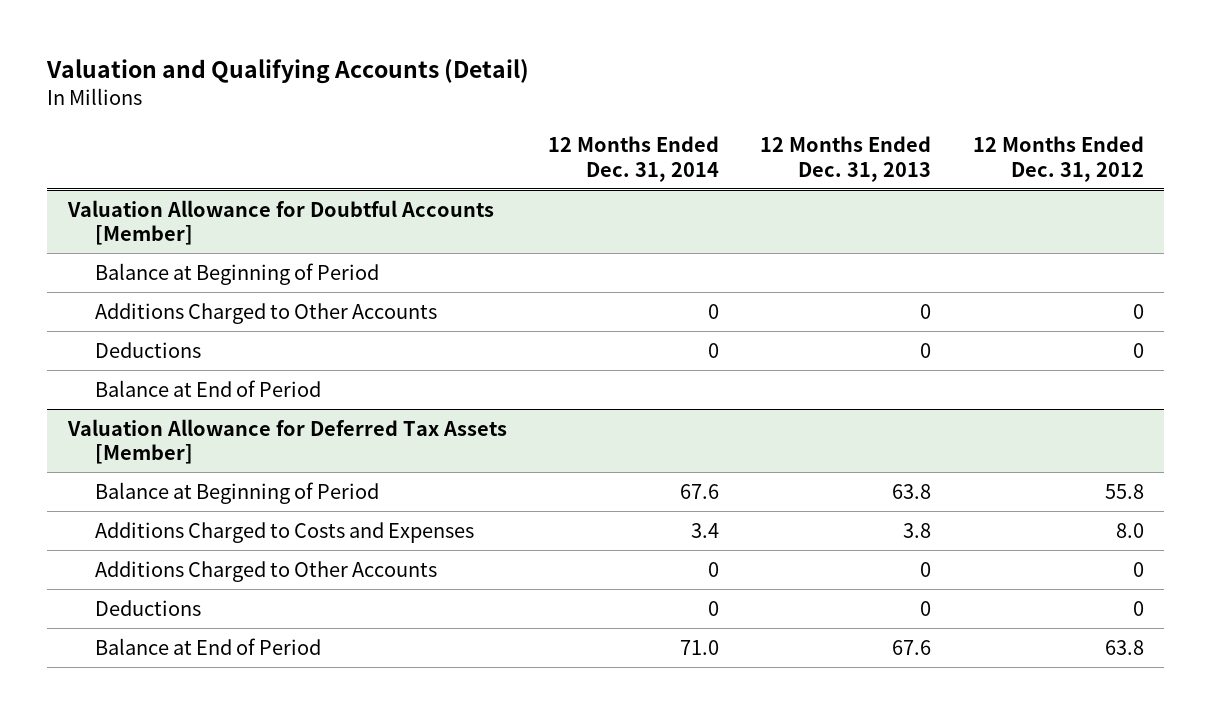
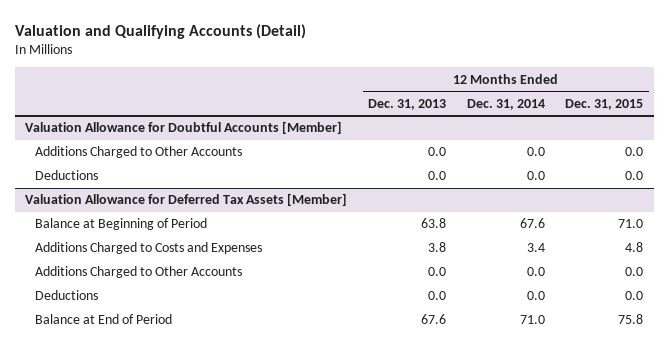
[972,136,1144,182] 12 Months Ended Dec. 31, 2012 -> none
none -> [565,98,644,110] Dec. 31, 2015
[94,262,379,285] Balance at Beginning of Period -> none
[94,379,321,397] Balance at End of Period -> none
[707,303,719,319] 0 -> [526,147,545,157] 0.0
[920,303,932,319] 0 -> [428,147,447,157] 0.0
[707,342,719,358] 0 -> [526,171,545,181] 0.0
[920,342,932,358] 0 -> [428,171,447,181] 0.0
[707,561,719,577] 0 -> [526,267,545,277] 0.0
[920,561,932,577] 0 -> [428,267,447,277] 0.0
[707,600,719,616] 0 -> [526,291,545,301] 0.0
[920,600,932,616] 0 -> [428,291,447,301] 0.0

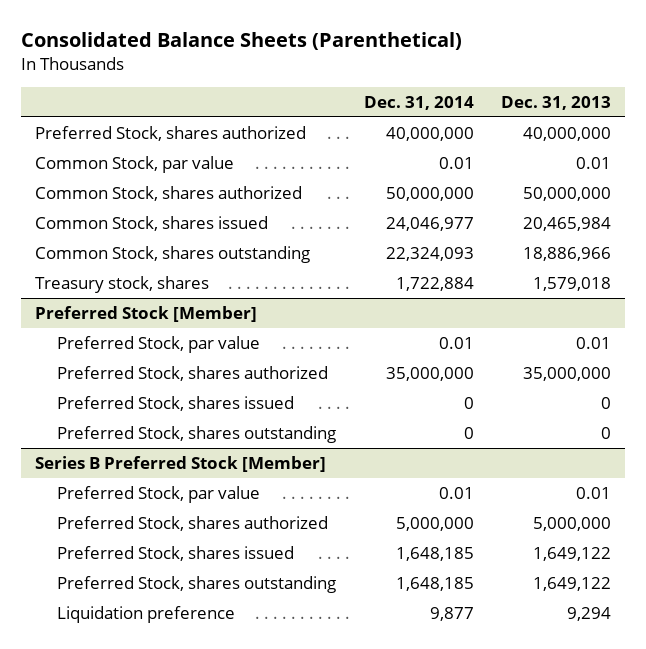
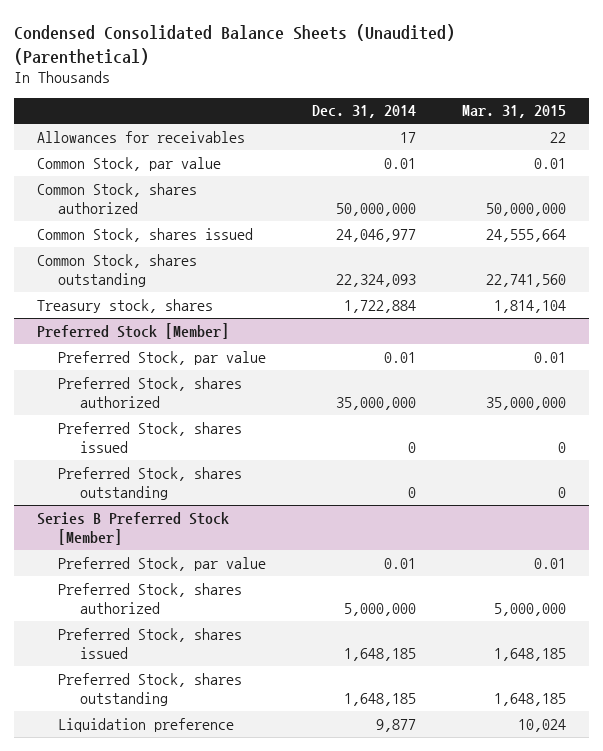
[21,32,463,51] Consolidated Balance Sheets (Parenthetical) -> [13,23,455,65] Condensed Consolidated Balance Sheets (Unaudited) (Parenthetical)
[501,95,612,110] Dec. 31, 2013 -> none
none -> [462,105,567,119] Mar. 31, 2015
[34,125,306,141] Preferred Stock, shares authorized -> none
none -> [36,130,245,143] Allowances for receivables

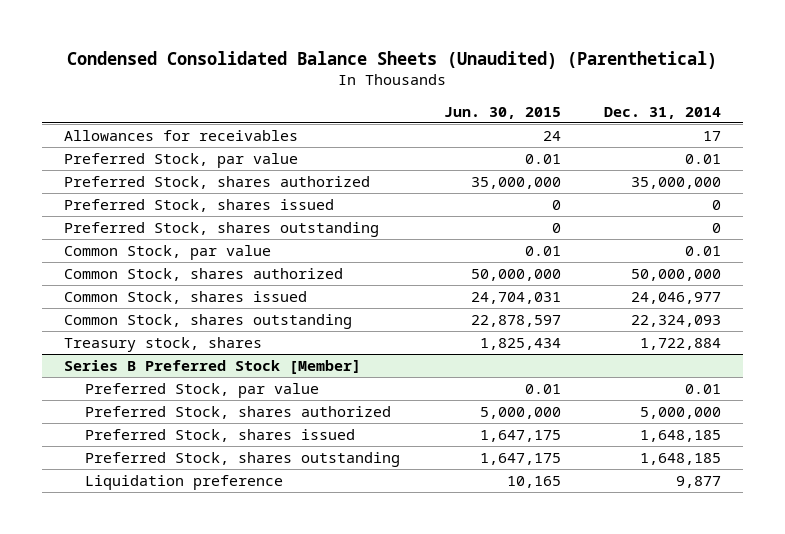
[462,105,567,119] Mar. 31, 2015 -> none
none -> [443,106,561,119] Jun. 30, 2015
none -> [63,152,298,168] Preferred Stock, par value
none -> [63,175,370,189] Preferred Stock, shares authorized
none -> [63,198,334,212] Preferred Stock, shares issued
none -> [63,221,379,237] Preferred Stock, shares outstanding
[36,322,229,339] Preferred Stock [Member] -> none
[58,350,267,365] Preferred Stock, par value -> none
[58,376,243,408] Preferred Stock, shares authorized -> none
[58,421,243,453] Preferred Stock, shares issued -> none
[58,466,243,500] Preferred Stock, shares outstanding -> none

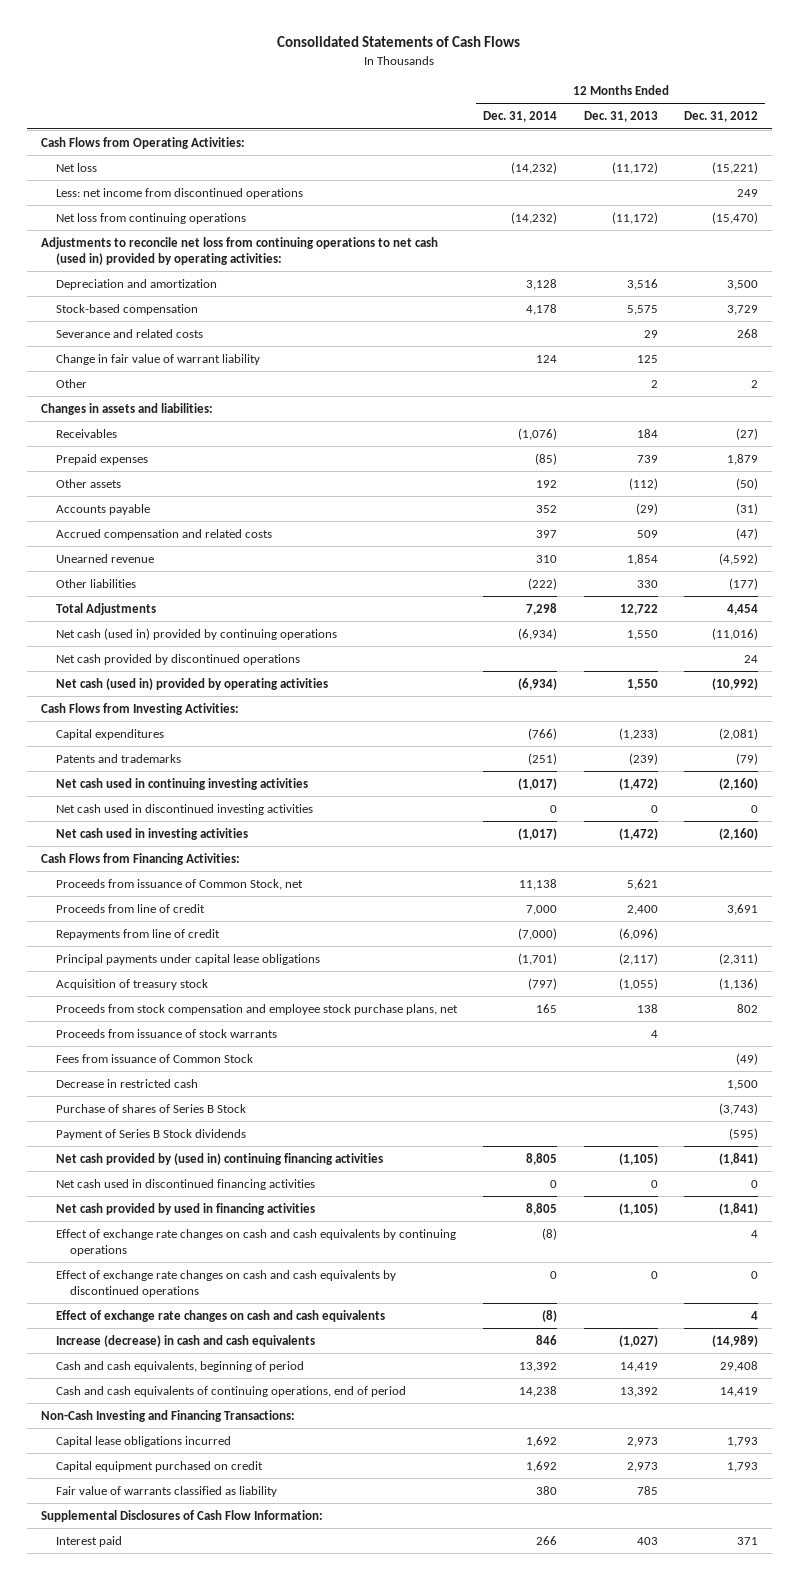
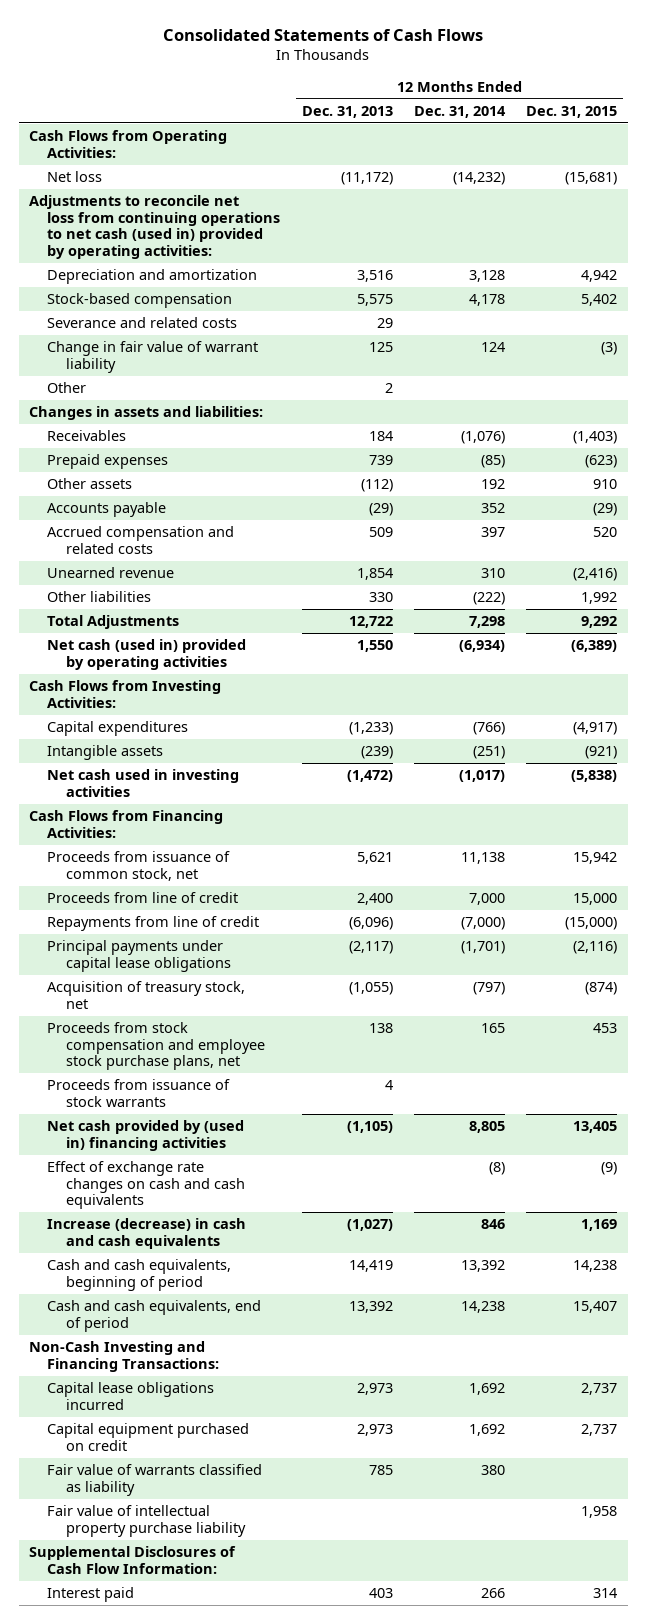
[684,110,759,122] Dec. 31, 2012 -> none
none -> [526,105,618,118] Dec. 31, 2015
[55,187,303,199] Less: net income from discontinued operations -> none
[55,212,246,224] Net loss from continuing operations -> none
[55,627,337,640] Net cash (used in) provided by continuing operations -> none
[55,653,300,665] Net cash provided by discontinued operations -> none
[55,777,308,790] Net cash used in continuing investing activities -> none
[55,803,313,815] Net cash used in discontinued investing activities -> none
[55,753,181,763] Patents and trademarks -> [47,745,164,761] Intangible assets
[55,878,303,890] Proceeds from issuance of Common Stock, net -> [47,851,231,881] Proceeds from issuance of common stock, net
[55,978,208,990] Acquisition of treasury stock -> [47,981,246,1009] Acquisition of treasury stock, net
[55,1053,253,1063] Fees from issuance of Common Stock -> none
[55,1078,198,1088] Decrease in restricted cash -> none
[55,1103,246,1113] Purchase of shares of Series B Stock -> none
[55,1128,246,1140] Payment of Series B Stock dividends -> none
[55,1178,315,1190] Net cash used in discontinued financing activities -> none
[55,1202,315,1215] Net cash provided by used in financing activities -> none
[55,1228,456,1256] Effect of exchange rate changes on cash and cash equivalents by continuing operations -> none
[55,1269,396,1297] Effect of exchange rate changes on cash and cash equivalents by discontinued operations -> none
[55,1152,383,1165] Net cash provided by (used in) continuing financing activities -> [47,1120,245,1151] Net cash provided by (used in) financing activities
[55,1385,406,1397] Cash and cash equivalents of continuing operations, end of period -> [47,1300,262,1332] Cash and cash equivalents, end of period
none -> [47,1505,246,1537] Fair value of intellectual property purchase liability

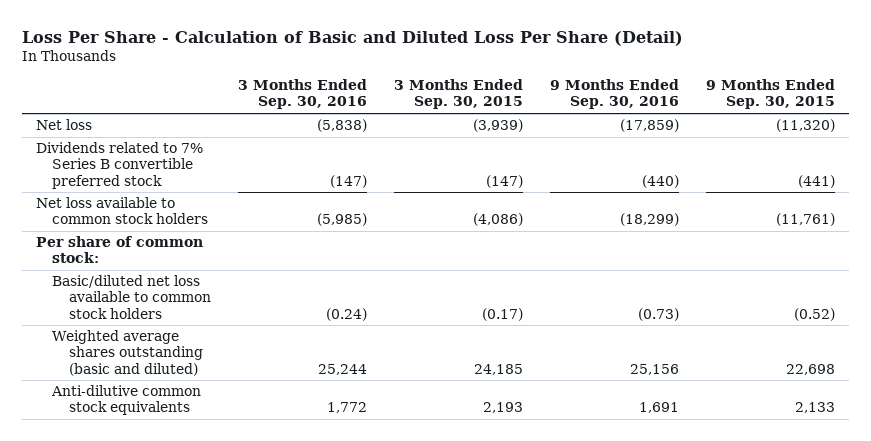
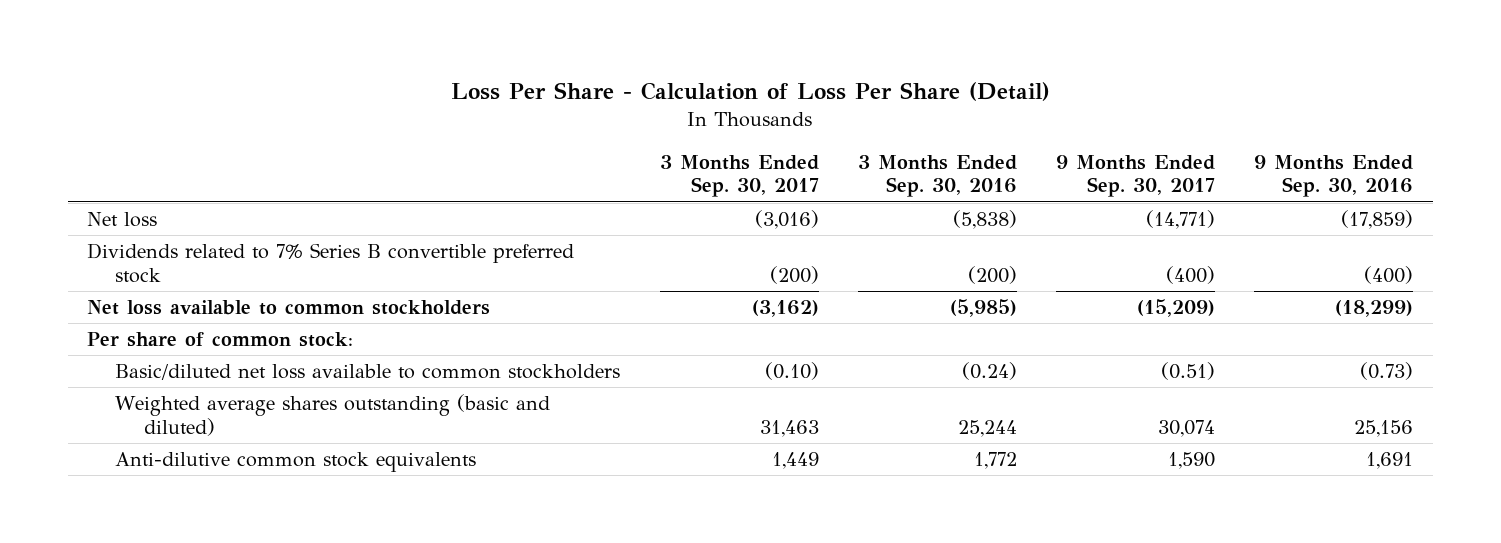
[21,30,683,46] Loss Per Share - Calculation of Basic and Diluted Loss Per Share (Detail) -> [451,81,1051,101] Loss Per Share - Calculation of Loss Per Share (Detail)
[394,79,524,110] 3 Months Ended Sep. 30, 2015 -> none
[706,79,836,110] 9 Months Ended Sep. 30, 2015 -> none
none -> [659,154,819,198] 3 Months Ended Sep. 30, 2017
none -> [1056,154,1216,198] 9 Months Ended Sep. 30, 2017
[329,174,367,188] (147) -> [967,265,1017,284] (200)
[642,174,680,188] (440) -> [1364,265,1414,284] (400)
[35,197,209,225] Net loss available to common stock holders -> [87,299,491,315] Net loss available to common stockholders
[52,275,211,319] Basic/diluted net loss available to common stock holders -> [115,363,621,380] Basic/diluted net loss available to common stockholders

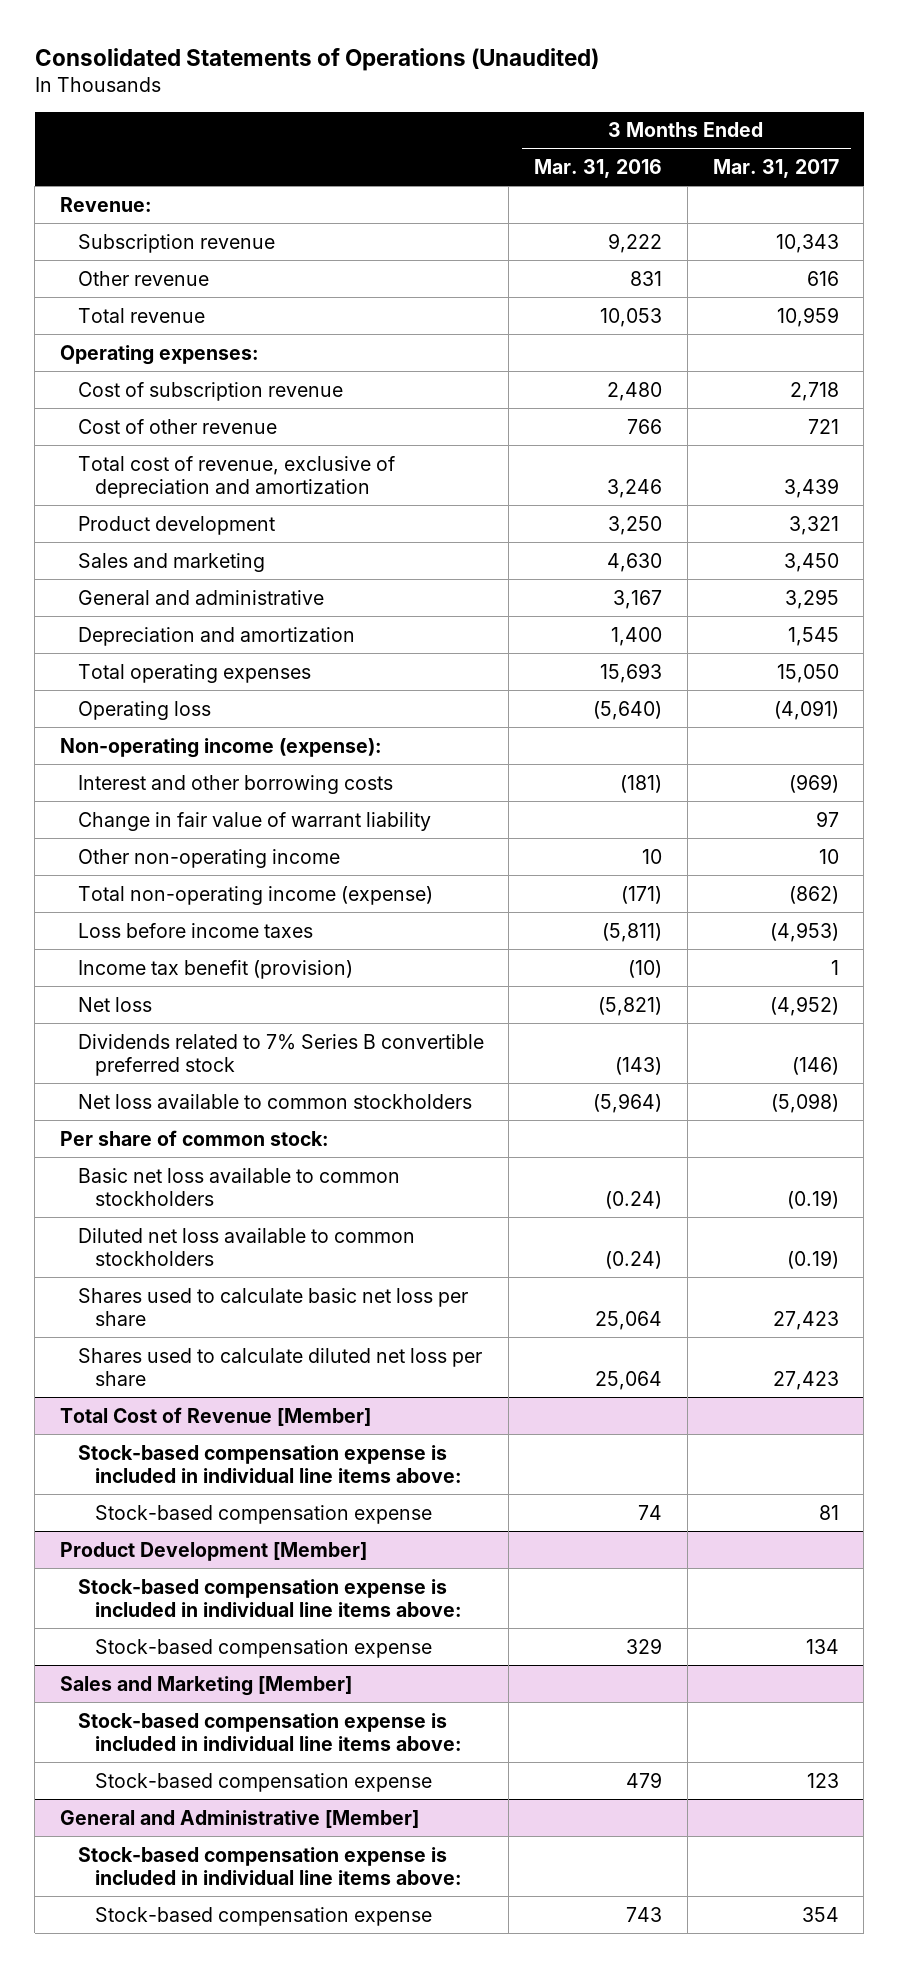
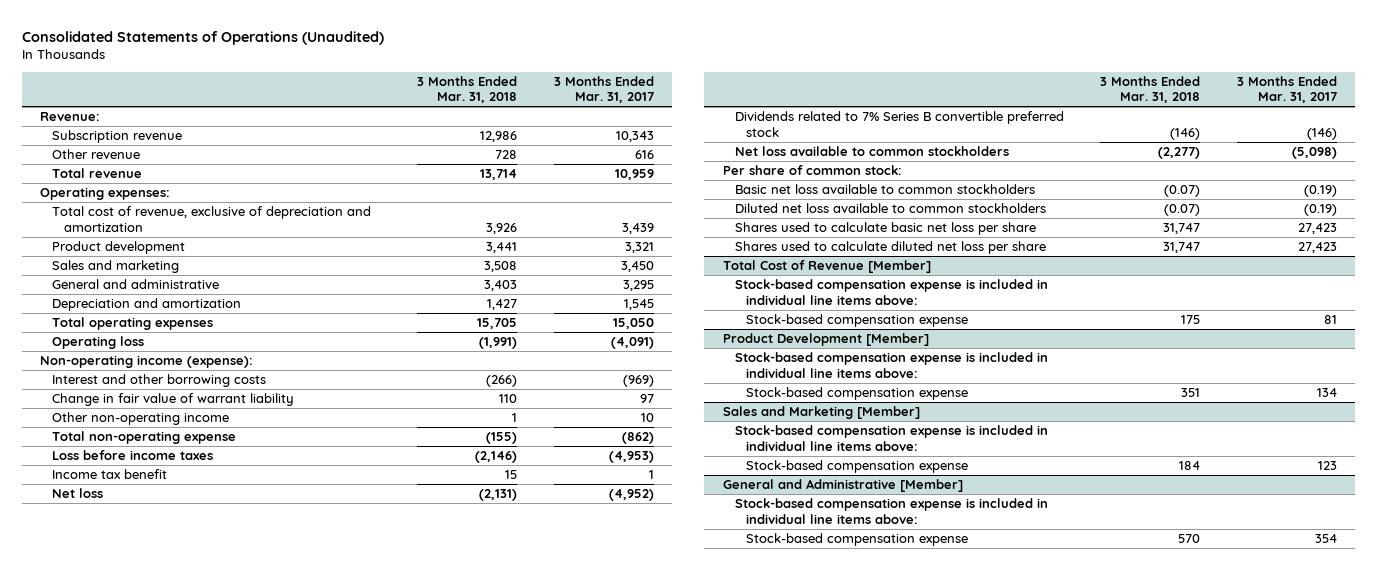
[534,158,663,178] Mar. 31, 2016 -> none
none -> [417,75,518,104] 3 Months Ended Mar. 31, 2018
[77,381,343,401] Cost of subscription revenue -> none
[77,418,277,434] Cost of other revenue -> none
[77,885,433,905] Total non-operating income (expense) -> [51,431,236,445] Total non-operating expense
[77,959,353,979] Income tax benefit (provision) -> [51,469,167,480] Income tax benefit

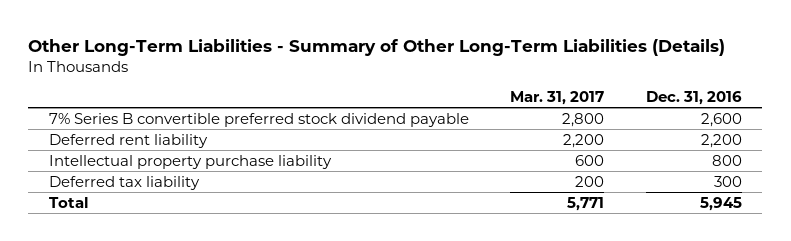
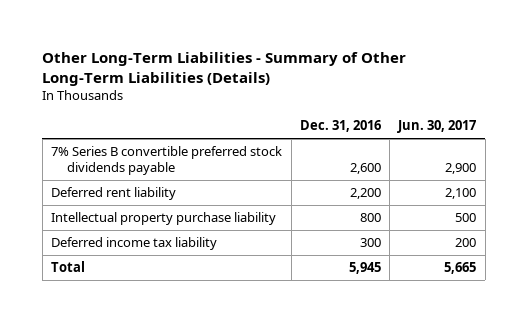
[510,91,605,106] Mar. 31, 2017 -> none
none -> [397,120,477,134] Jun. 30, 2017
[49,112,470,127] 7% Series B convertible preferred stock dividend payable -> [51,146,283,176] 7% Series B convertible preferred stock dividends payable
[49,175,201,190] Deferred tax liability -> [51,237,218,251] Deferred income tax liability

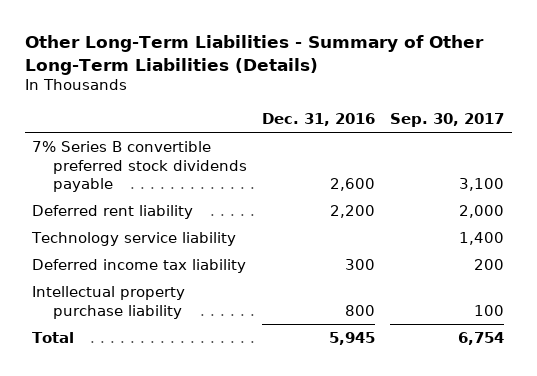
[397,120,477,134] Jun. 30, 2017 -> none
none -> [390,113,505,128] Sep. 30, 2017
none -> [31,231,237,246] Technology service liability
[51,212,277,226] Intellectual property purchase liability -> [32,285,186,319] Intellectual property purchase liability

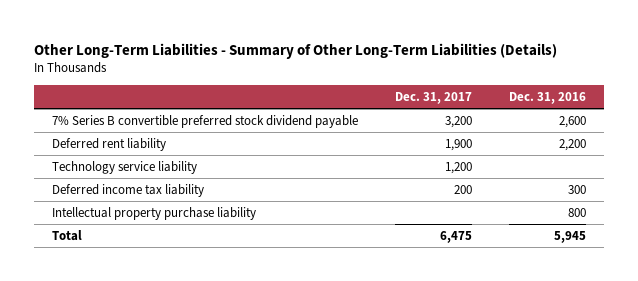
[390,113,505,128] Sep. 30, 2017 -> none
none -> [395,92,473,105] Dec. 31, 2017
[32,140,248,193] 7% Series B convertible preferred stock dividends payable -> [52,114,359,128] 7% Series B convertible preferred stock dividend payable

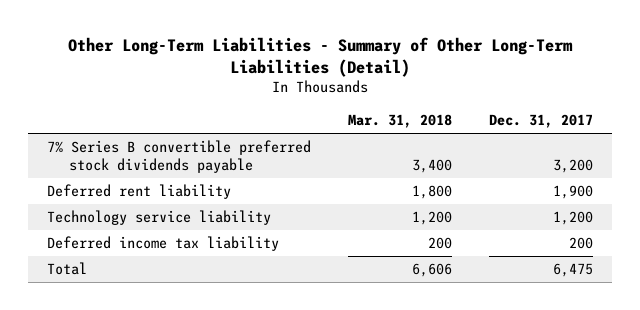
[34,42,558,59] Other Long-Term Liabilities - Summary of Other Long-Term Liabilities (Details) -> [68,36,574,77] Other Long-Term Liabilities - Summary of Other Long-Term Liabilities (Detail)
[508,92,586,105] Dec. 31, 2016 -> none
none -> [348,114,453,129] Mar. 31, 2018
[52,114,359,128] 7% Series B convertible preferred stock dividend payable -> [46,140,311,173] 7% Series B convertible preferred stock dividends payable
[52,206,257,220] Intellectual property purchase liability -> none

